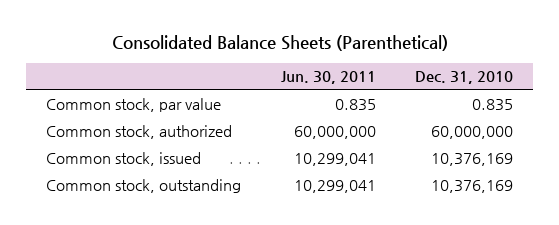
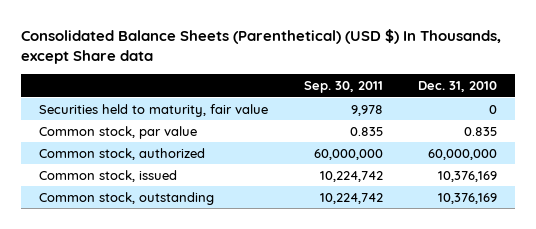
[111,35,448,52] Consolidated Balance Sheets (Parenthetical) -> [20,29,501,65] Consolidated Balance Sheets (Parenthetical) (USD $) In Thousands, except Share data
[280,71,376,85] Jun. 30, 2011 -> none
none -> [303,81,383,94] Sep. 30, 2011
none -> [38,103,268,117] Securities held to maturity, fair value

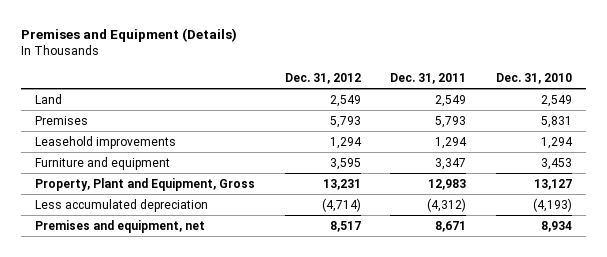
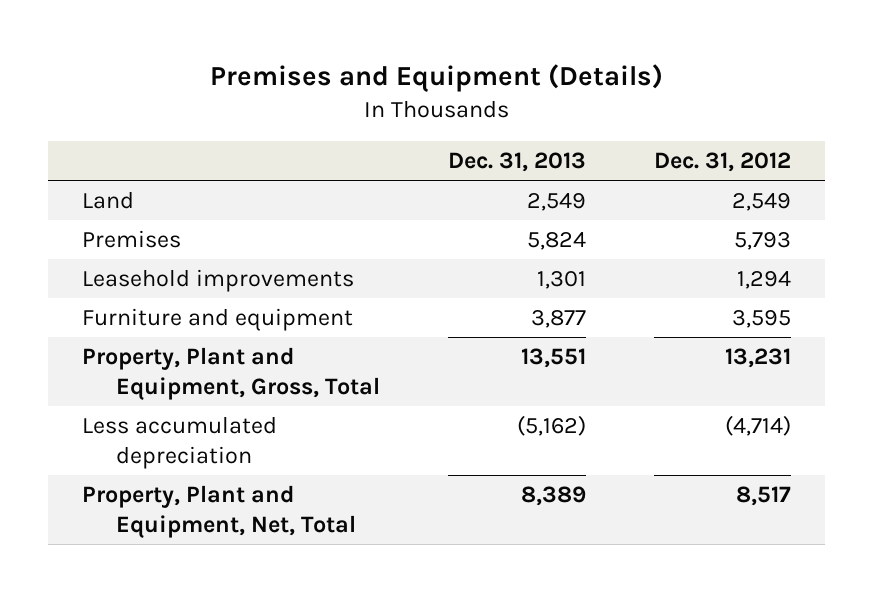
[390,72,467,84] Dec. 31, 2011 -> none
[495,72,572,84] Dec. 31, 2010 -> none
none -> [448,151,587,172] Dec. 31, 2013
[35,177,256,191] Property, Plant and Equipment, Gross -> [82,347,381,401] Property, Plant and Equipment, Gross, Total
[35,219,206,233] Premises and equipment, net -> [82,485,357,539] Property, Plant and Equipment, Net, Total

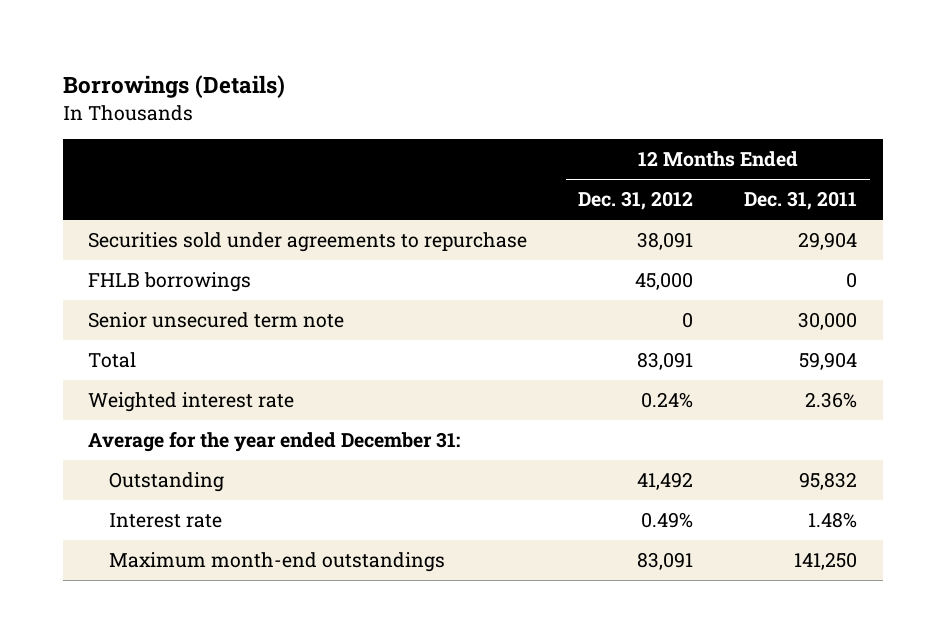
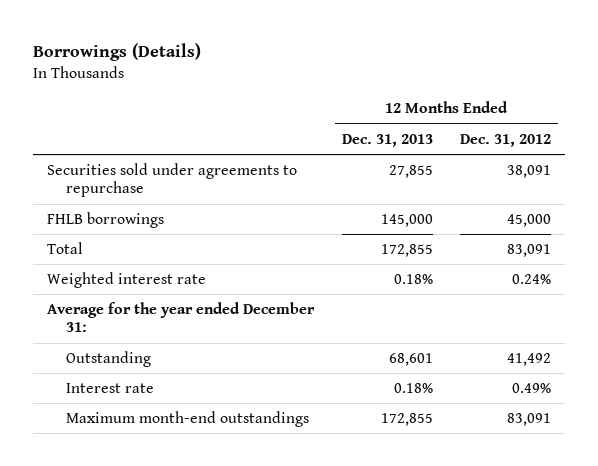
[744,191,858,211] Dec. 31, 2011 -> none
none -> [341,133,433,147] Dec. 31, 2013
[88,312,345,329] Senior unsecured term note -> none

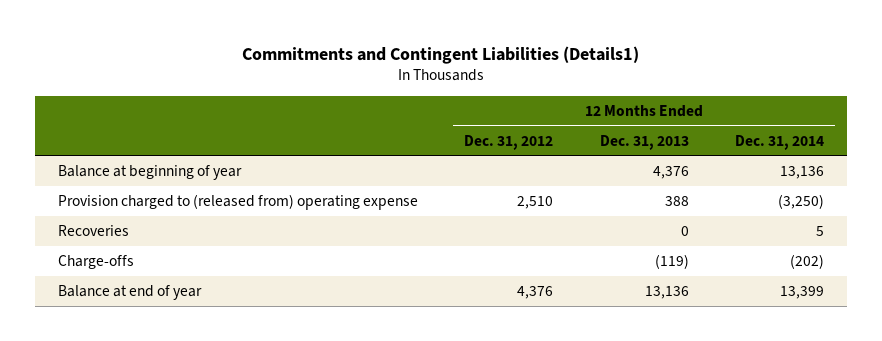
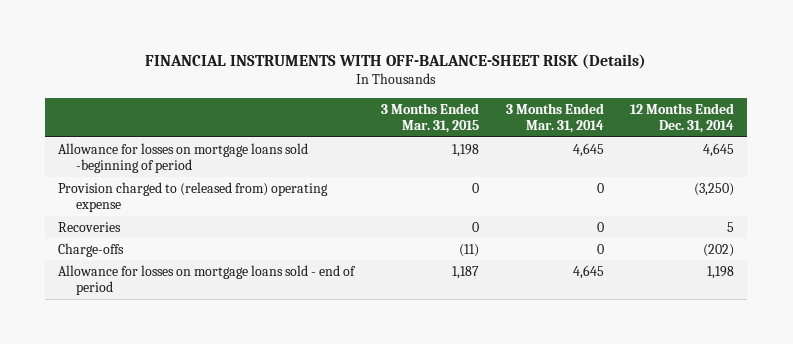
[242,45,640,64] Commitments and Contingent Liabilities (Details1) -> [145,54,647,70] FINANCIAL INSTRUMENTS WITH OFF-BALANCE-SHEET RISK (Details)
[464,134,554,150] Dec. 31, 2012 -> none
[599,134,689,150] Dec. 31, 2013 -> none
none -> [381,102,480,134] 3 Months Ended Mar. 31, 2015
none -> [505,102,604,134] 3 Months Ended Mar. 31, 2014
[58,164,243,180] Balance at beginning of year -> none
none -> [58,142,309,174] Allowance for losses on mortgage loans sold -beginning of period
[58,284,203,300] Balance at end of year -> none
none -> [58,264,357,296] Allowance for losses on mortgage loans sold - end of period

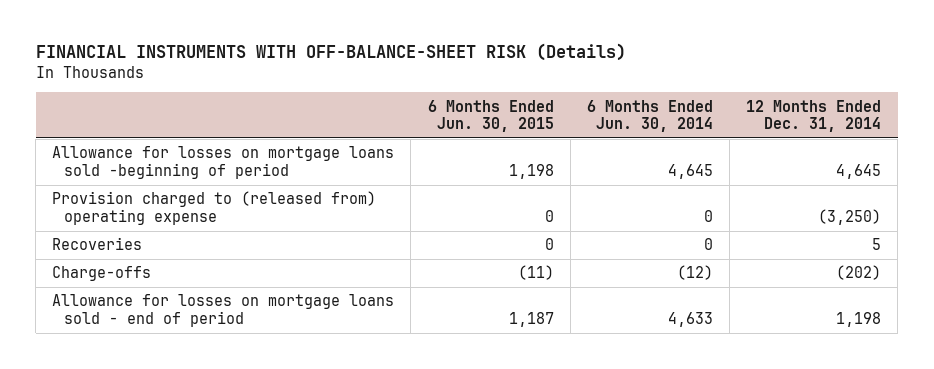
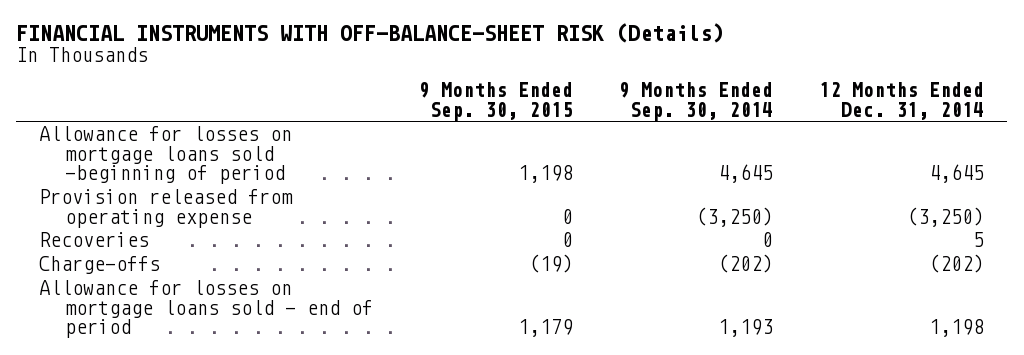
[427,99,554,133] 6 Months Ended Jun. 30, 2015 -> none
[586,99,713,133] 6 Months Ended Jun. 30, 2014 -> none
none -> [418,82,573,121] 9 Months Ended Sep. 30, 2015
none -> [618,82,773,121] 9 Months Ended Sep. 30, 2014
[52,191,377,225] Provision charged to (released from) operating expense -> [39,189,294,228] Provision released from operating expense

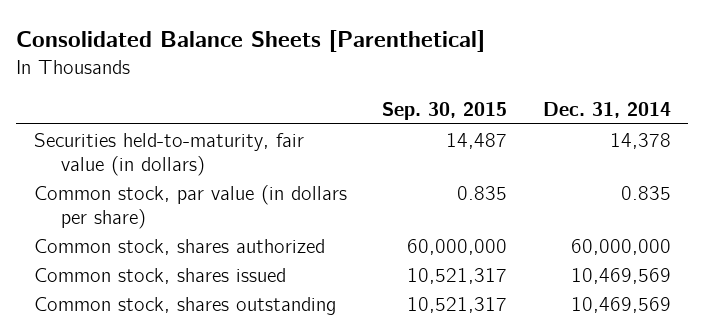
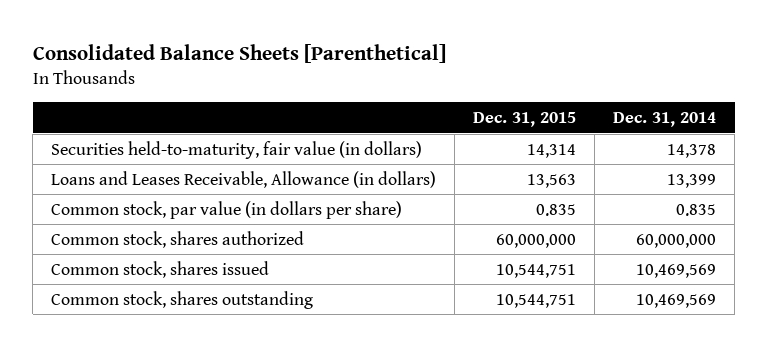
[382,102,508,121] Sep. 30, 2015 -> none
none -> [473,111,577,127] Dec. 31, 2015
none -> [51,170,437,188] Loans and Leases Receivable, Allowance (in dollars)

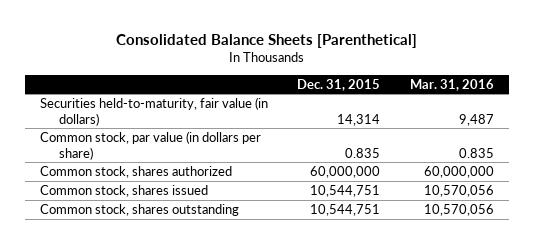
[613,111,717,127] Dec. 31, 2014 -> none
none -> [410,78,495,91] Mar. 31, 2016
[51,170,437,188] Loans and Leases Receivable, Allowance (in dollars) -> none

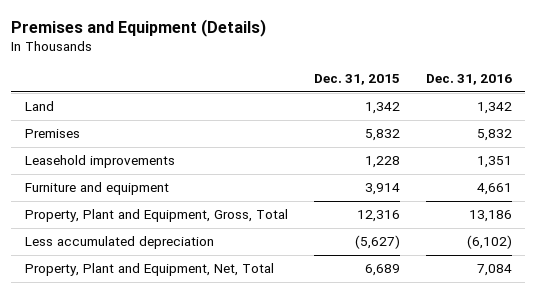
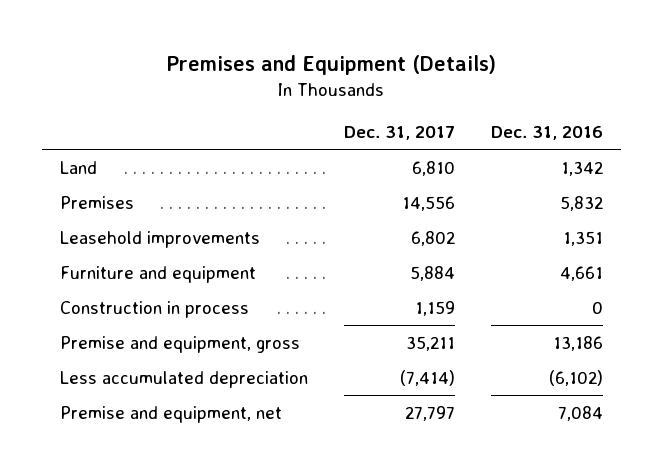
[313,74,400,86] Dec. 31, 2015 -> none
none -> [343,126,455,141] Dec. 31, 2017
none -> [59,300,249,318] Construction in process
[24,209,288,223] Property, Plant and Equipment, Gross, Total -> [59,335,300,353] Premise and equipment, gross
[24,263,274,277] Property, Plant and Equipment, Net, Total -> [59,405,282,423] Premise and equipment, net

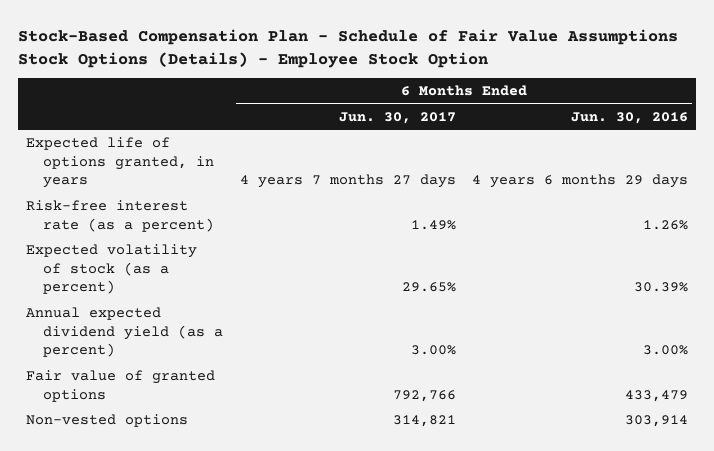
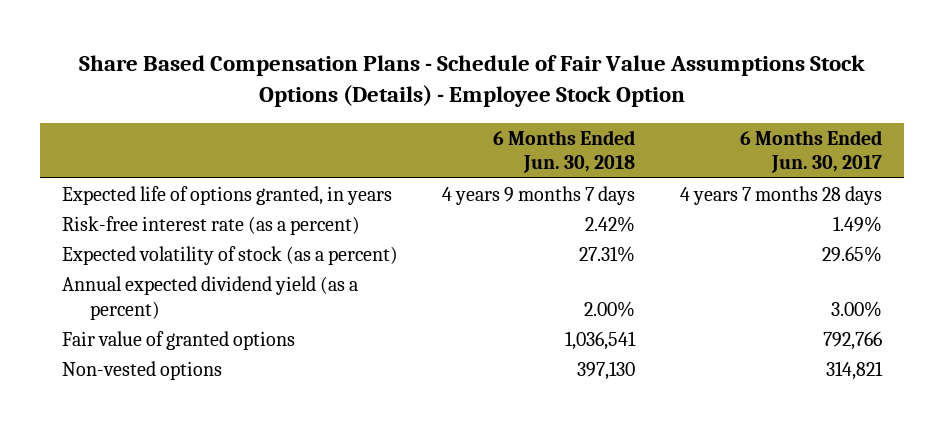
[17,28,678,68] Stock-Based Compensation Plan - Schedule of Fair Value Assumptions Stock Options (Details) - Employee Stock Option -> [78,55,865,108] Share Based Compensation Plans - Schedule of Fair Value Assumptions Stock Options (Details) - Employee Stock Option
[570,111,688,124] Jun. 30, 2016 -> none
none -> [493,129,636,174] 6 Months Ended Jun. 30, 2018
[239,174,456,189] 4 years 7 months 27 days -> [679,185,882,205] 4 years 7 months 28 days

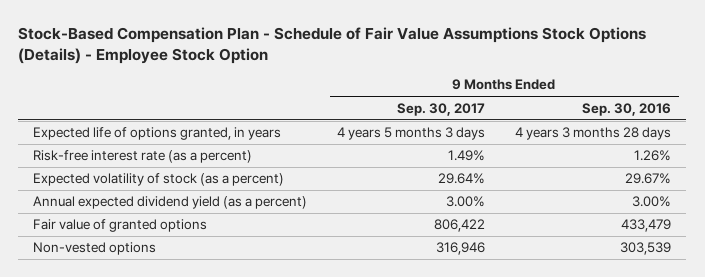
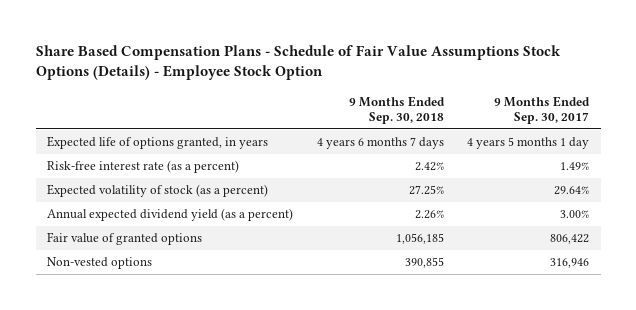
[18,27,647,64] Stock-Based Compensation Plan - Schedule of Fair Value Assumptions Stock Options (Details) - Employee Stock Option -> [35,45,561,81] Share Based Compensation Plans - Schedule of Fair Value Assumptions Stock Options (Details) - Employee Stock Option
[582,102,672,116] Sep. 30, 2016 -> none
none -> [348,95,445,124] 9 Months Ended Sep. 30, 2018
[337,127,486,141] 4 years 5 months 3 days -> [466,137,589,150] 4 years 5 months 1 day

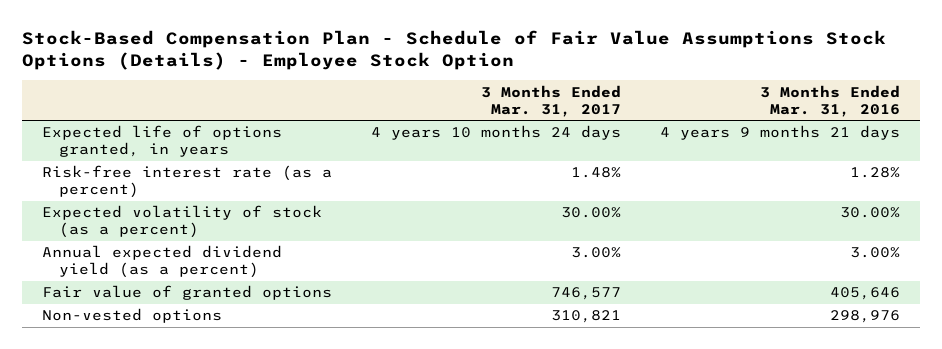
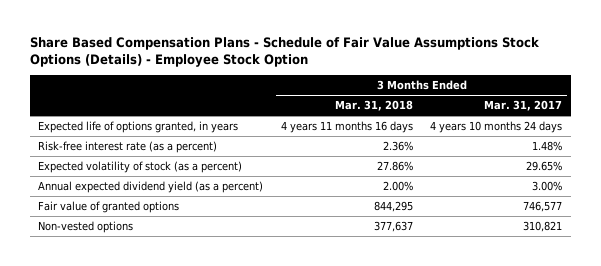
[22,30,887,71] Stock-Based Compensation Plan - Schedule of Fair Value Assumptions Stock Options (Details) - Employee Stock Option -> [29,37,539,68] Share Based Compensation Plans - Schedule of Fair Value Assumptions Stock Options (Details) - Employee Stock Option
[760,84,901,117] 3 Months Ended Mar. 31, 2016 -> none
none -> [334,100,413,112] Mar. 31, 2018
[561,207,622,219] 30.00% -> [526,161,563,172] 29.65%

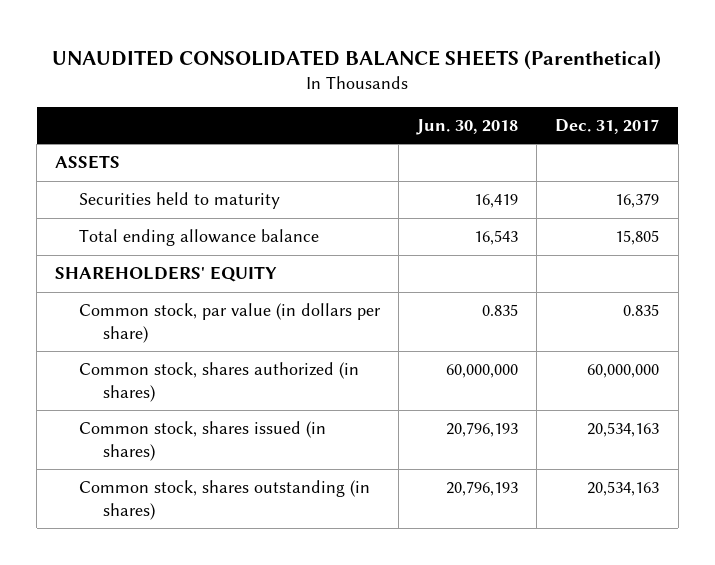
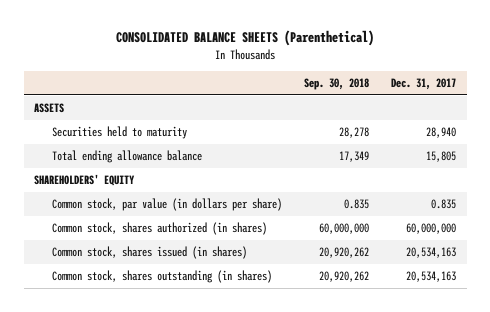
[52,49,662,70] UNAUDITED CONSOLIDATED BALANCE SHEETS (Parenthetical) -> [116,30,375,47] CONSOLIDATED BALANCE SHEETS (Parenthetical)
[416,118,519,135] Jun. 30, 2018 -> none
none -> [303,78,369,91] Sep. 30, 2018
[615,193,660,209] 16,379 -> [425,127,456,139] 28,940

